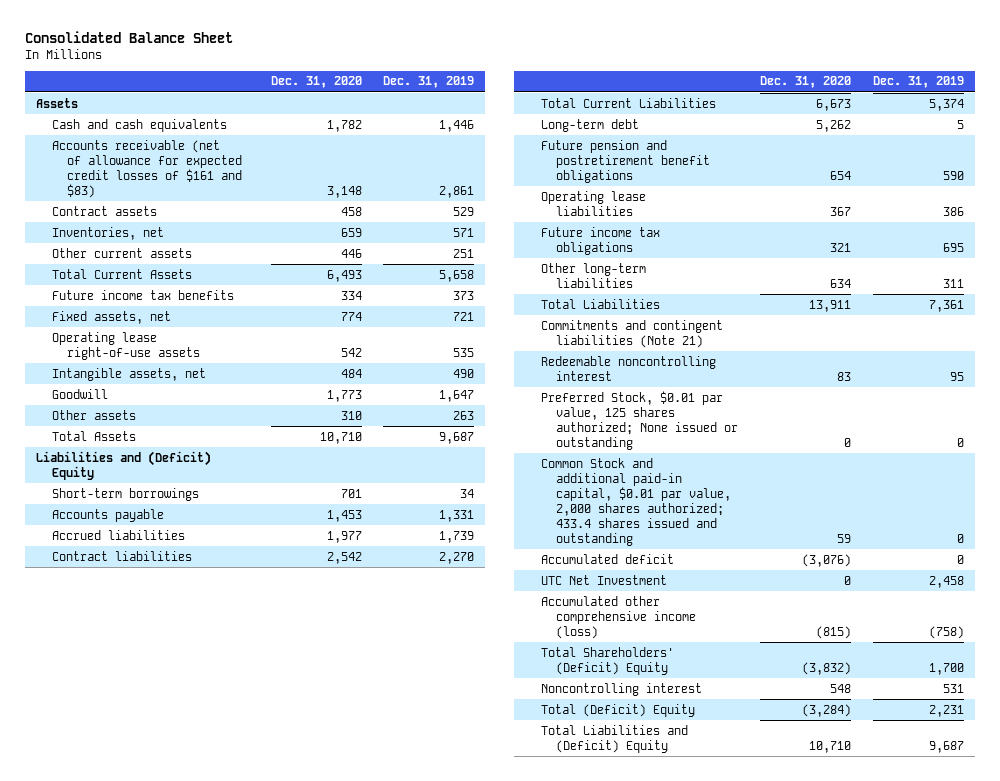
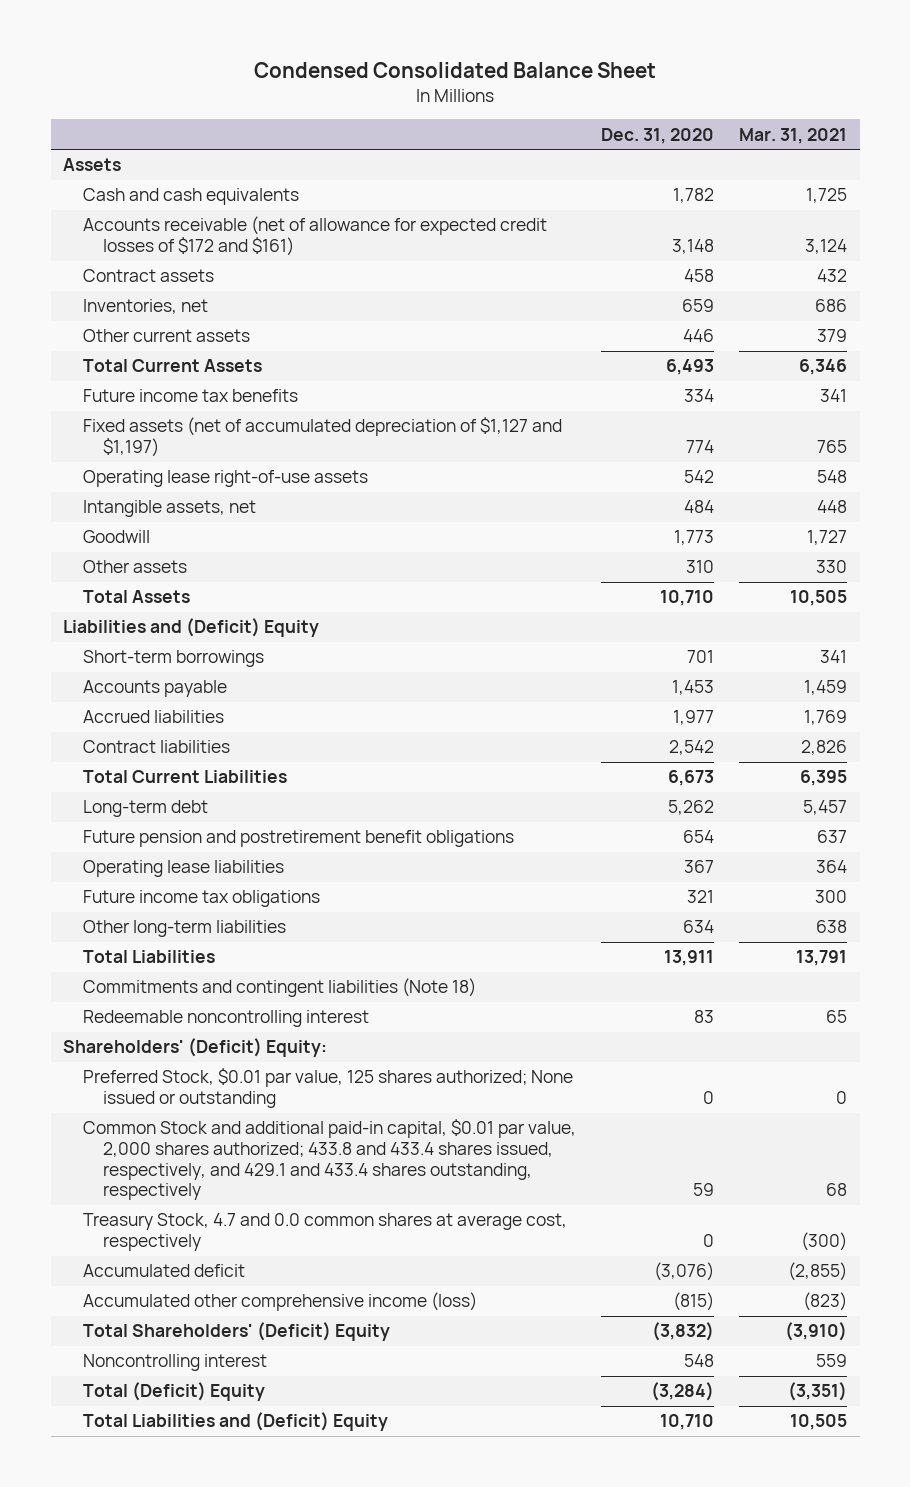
[25,31,234,44] Consolidated Balance Sheet -> [254,61,657,78] Condensed Consolidated Balance Sheet
[383,76,475,89] Dec. 31, 2019 -> none
none -> [739,127,848,144] Mar. 31, 2021
[51,139,242,198] Accounts receivable (net of allowance for expected credit losses of $161 and $83) -> [82,216,547,257] Accounts receivable (net of allowance for expected credit losses of $172 and $161)
[51,310,171,324] Fixed assets, net -> [82,417,562,458] Fixed assets (net of accumulated depreciation of $1,127 and $1,197)
[540,319,723,348] Commitments and contingent liabilities (Note 21) -> [82,978,476,998] Commitments and contingent liabilities (Note 18)
none -> [63,1038,328,1058] Shareholders' (Deficit) Equity:
[540,457,732,546] Common Stock and additional paid-in capital, $0.01 par value, 2,000 shares authorized; 433.4 shares issued and outstanding -> [82,1119,576,1201] Common Stock and additional paid-in capital, $0.01 par value, 2,000 shares authorized; 433.8 and 433.4 shares issued, respectively, and 429.1 and 433.4 shares outstanding, respectively
none -> [82,1213,567,1252] Treasury Stock, 4.7 and 0.0 common shares at average cost, respectively
[540,574,667,585] UTC Net Investment -> none

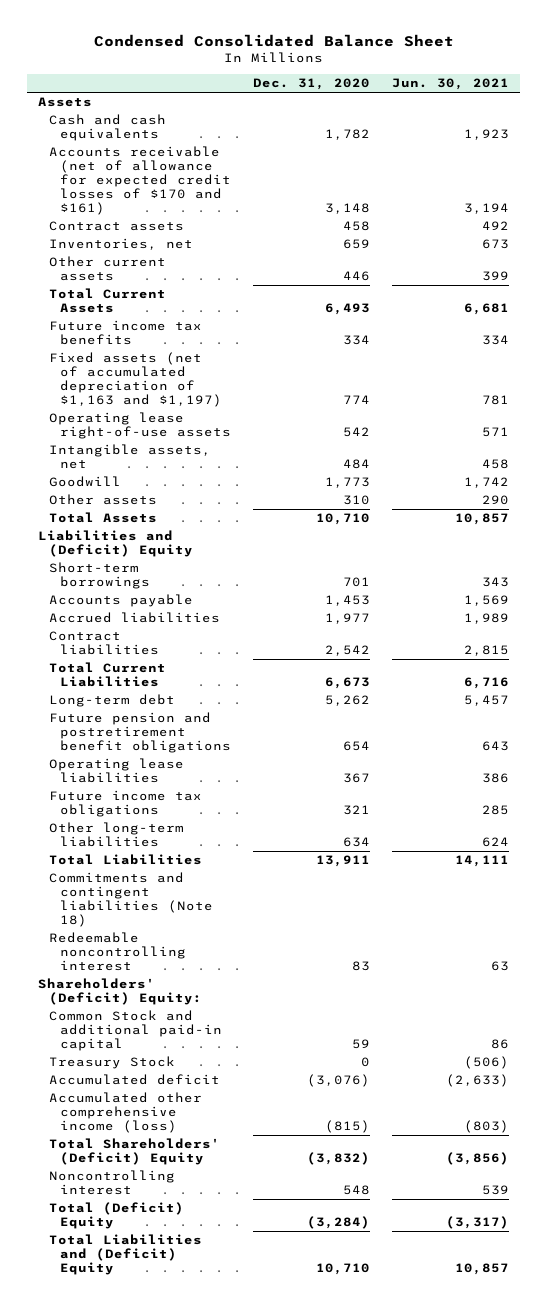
[739,127,848,144] Mar. 31, 2021 -> none
none -> [392,78,510,91] Jun. 30, 2021
[82,216,547,257] Accounts receivable (net of allowance for expected credit losses of $172 and $161) -> [48,146,231,216] Accounts receivable (net of allowance for expected credit losses of $170 and $161)
[82,417,562,458] Fixed assets (net of accumulated depreciation of $1,127 and $1,197) -> [48,352,222,408] Fixed assets (net of accumulated depreciation of $1,163 and $1,197)
[82,1068,573,1109] Preferred Stock, $0.01 par value, 125 shares authorized; None issued or outstanding -> none
[82,1119,576,1201] Common Stock and additional paid-in capital, $0.01 par value, 2,000 shares authorized; 433.8 and 433.4 shares issued, respectively, and 429.1 and 433.4 shares outstanding, respectively -> [48,1010,222,1052] Common Stock and additional paid-in capital
[82,1213,567,1252] Treasury Stock, 4.7 and 0.0 common shares at average cost, respectively -> [48,1056,175,1070] Treasury Stock

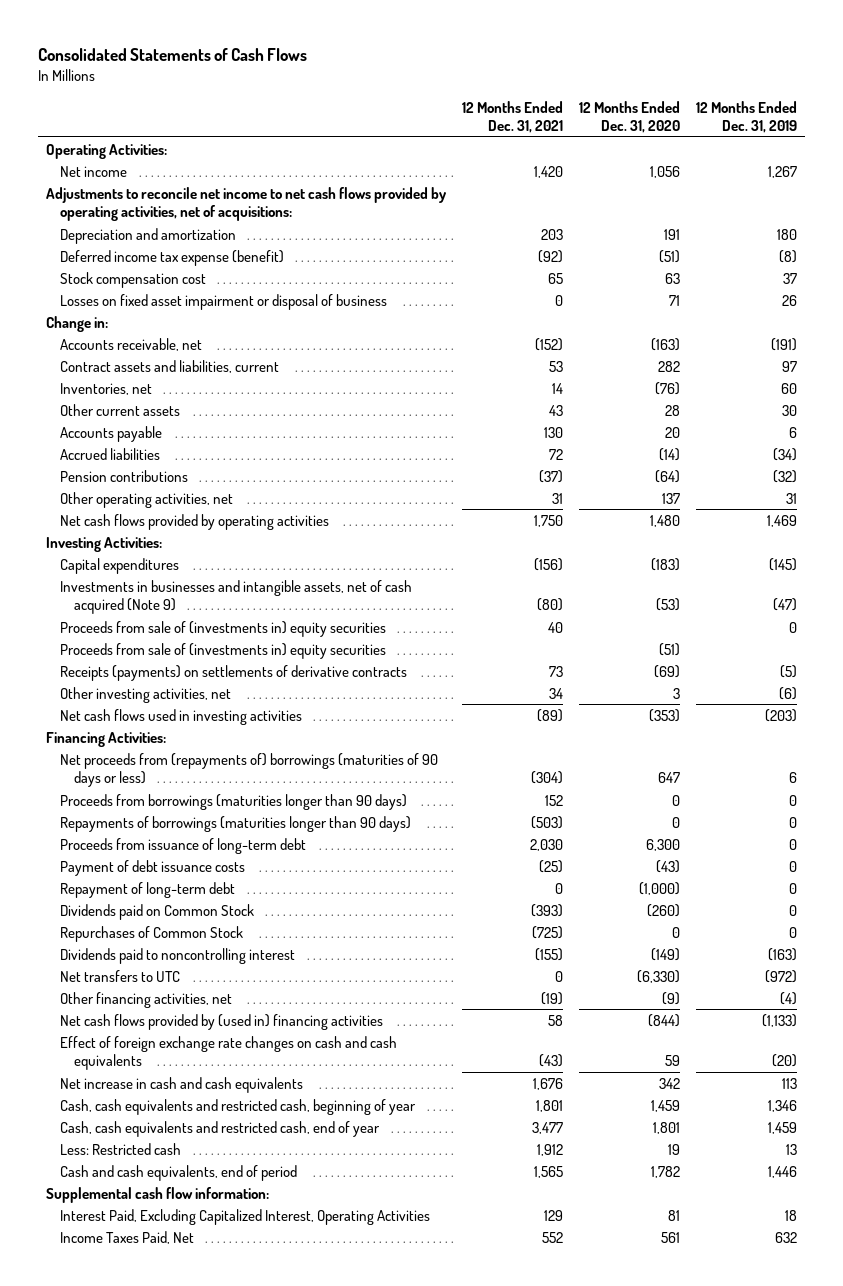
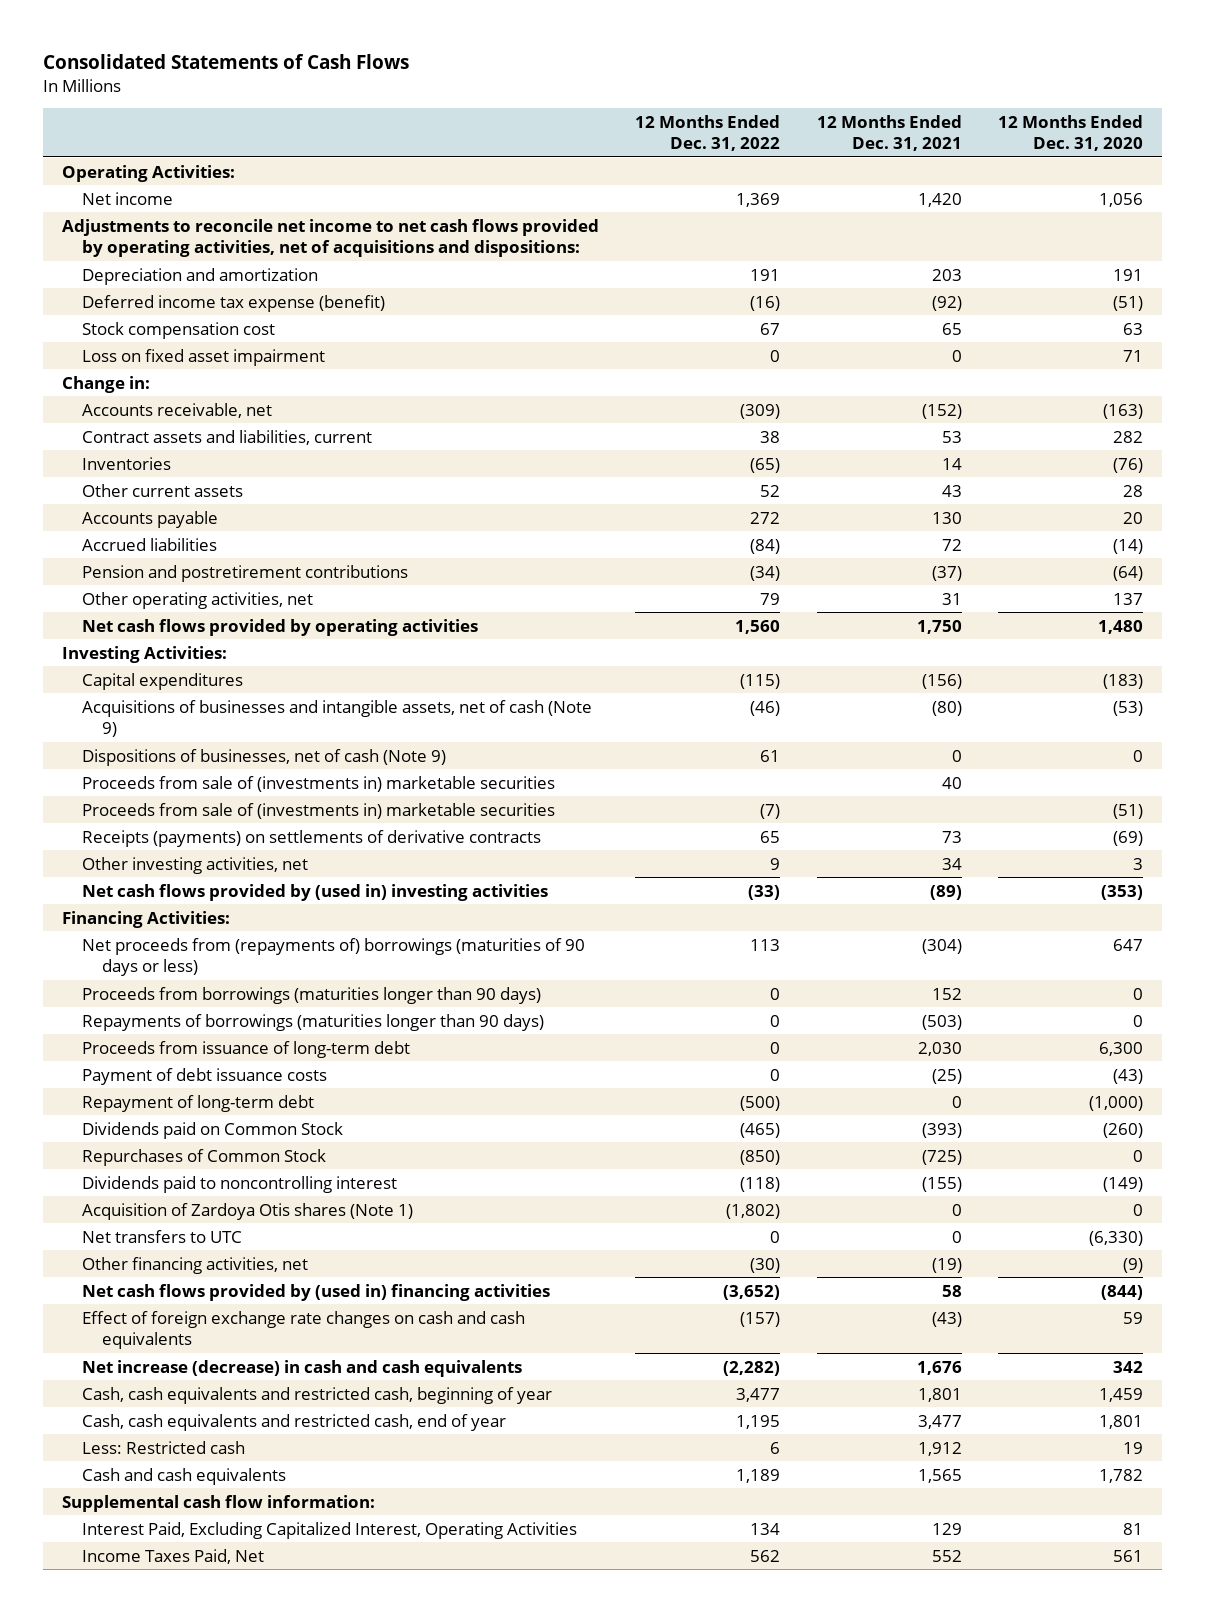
[695,100,797,134] 12 Months Ended Dec. 31, 2019 -> none
none -> [635,114,781,152] 12 Months Ended Dec. 31, 2022
[46,186,448,221] Adjustments to reconcile net income to net cash flows provided by operating activities, net of acquisitions: -> [61,218,599,257] Adjustments to reconcile net income to net cash flows provided by operating activities, net of acquisitions and dispositions:
[60,293,388,310] Losses on fixed asset impairment or disposal of business -> [81,348,325,366] Loss on fixed asset impairment
[60,382,153,395] Inventories, net -> [81,456,171,470] Inventories
[60,469,189,482] Pension contributions -> [81,564,408,582] Pension and postretirement contributions
[60,579,413,614] Investments in businesses and intangible assets, net of cash acquired (Note 9) -> [81,699,592,737] Acquisitions of businesses and intangible assets, net of cash (Note 9)
none -> [81,748,446,766] Dispositions of businesses, net of cash (Note 9)
[60,620,387,637] Proceeds from sale of (investments in) equity securities -> [81,775,555,792] Proceeds from sale of (investments in) marketable securities
[60,642,387,659] Proceeds from sale of (investments in) equity securities -> [81,802,555,819] Proceeds from sale of (investments in) marketable securities
[60,708,303,725] Net cash flows used in investing activities -> [81,883,548,901] Net cash flows provided by (used in) investing activities
none -> [81,1202,413,1220] Acquisition of Zardoya Otis shares (Note 1)
[60,1076,304,1093] Net increase in cash and cash equivalents -> [81,1359,522,1377] Net increase (decrease) in cash and cash equivalents
[60,1164,298,1181] Cash and cash equivalents, end of period -> [81,1467,286,1485] Cash and cash equivalents

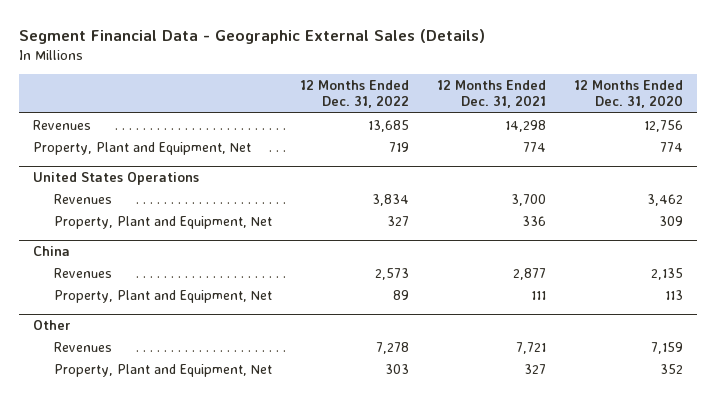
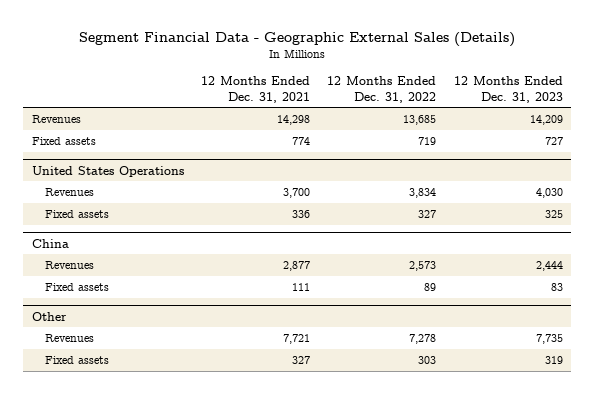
[574,79,684,109] 12 Months Ended Dec. 31, 2020 -> none
none -> [453,76,563,103] 12 Months Ended Dec. 31, 2023
[32,141,251,155] Property, Plant and Equipment, Net -> [31,136,96,145] Fixed assets
[54,215,273,229] Property, Plant and Equipment, Net -> [45,209,110,218] Fixed assets
[54,289,273,303] Property, Plant and Equipment, Net -> [45,282,110,291] Fixed assets
[54,363,273,377] Property, Plant and Equipment, Net -> [45,355,110,364] Fixed assets

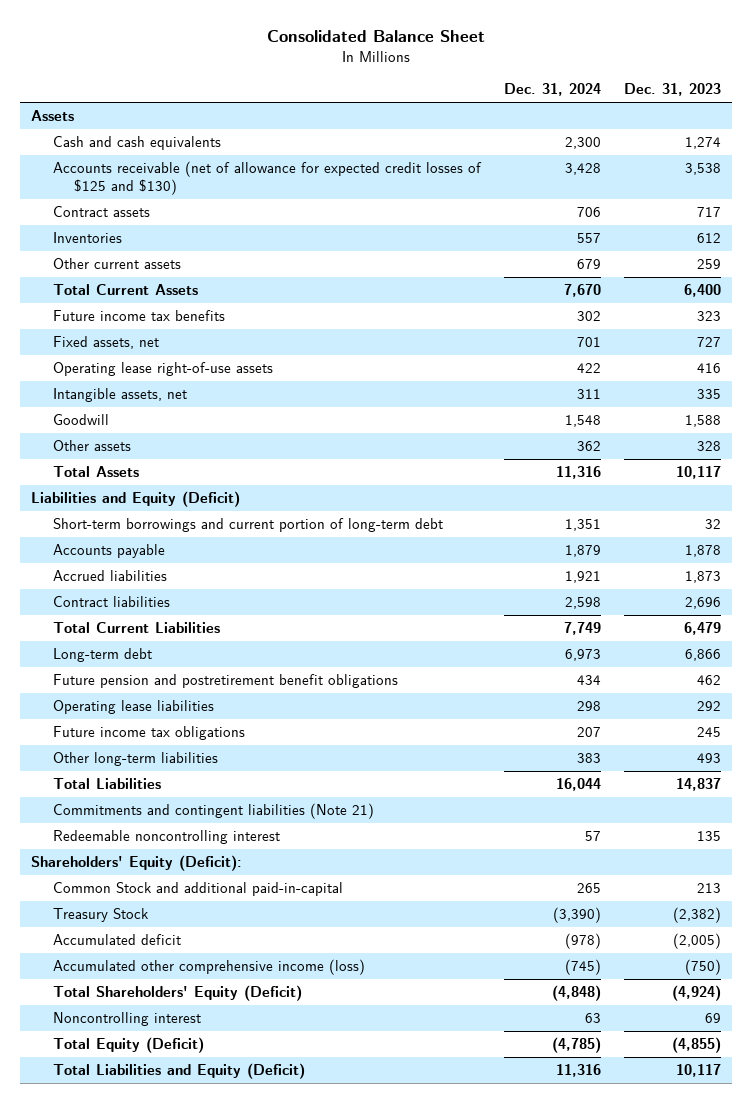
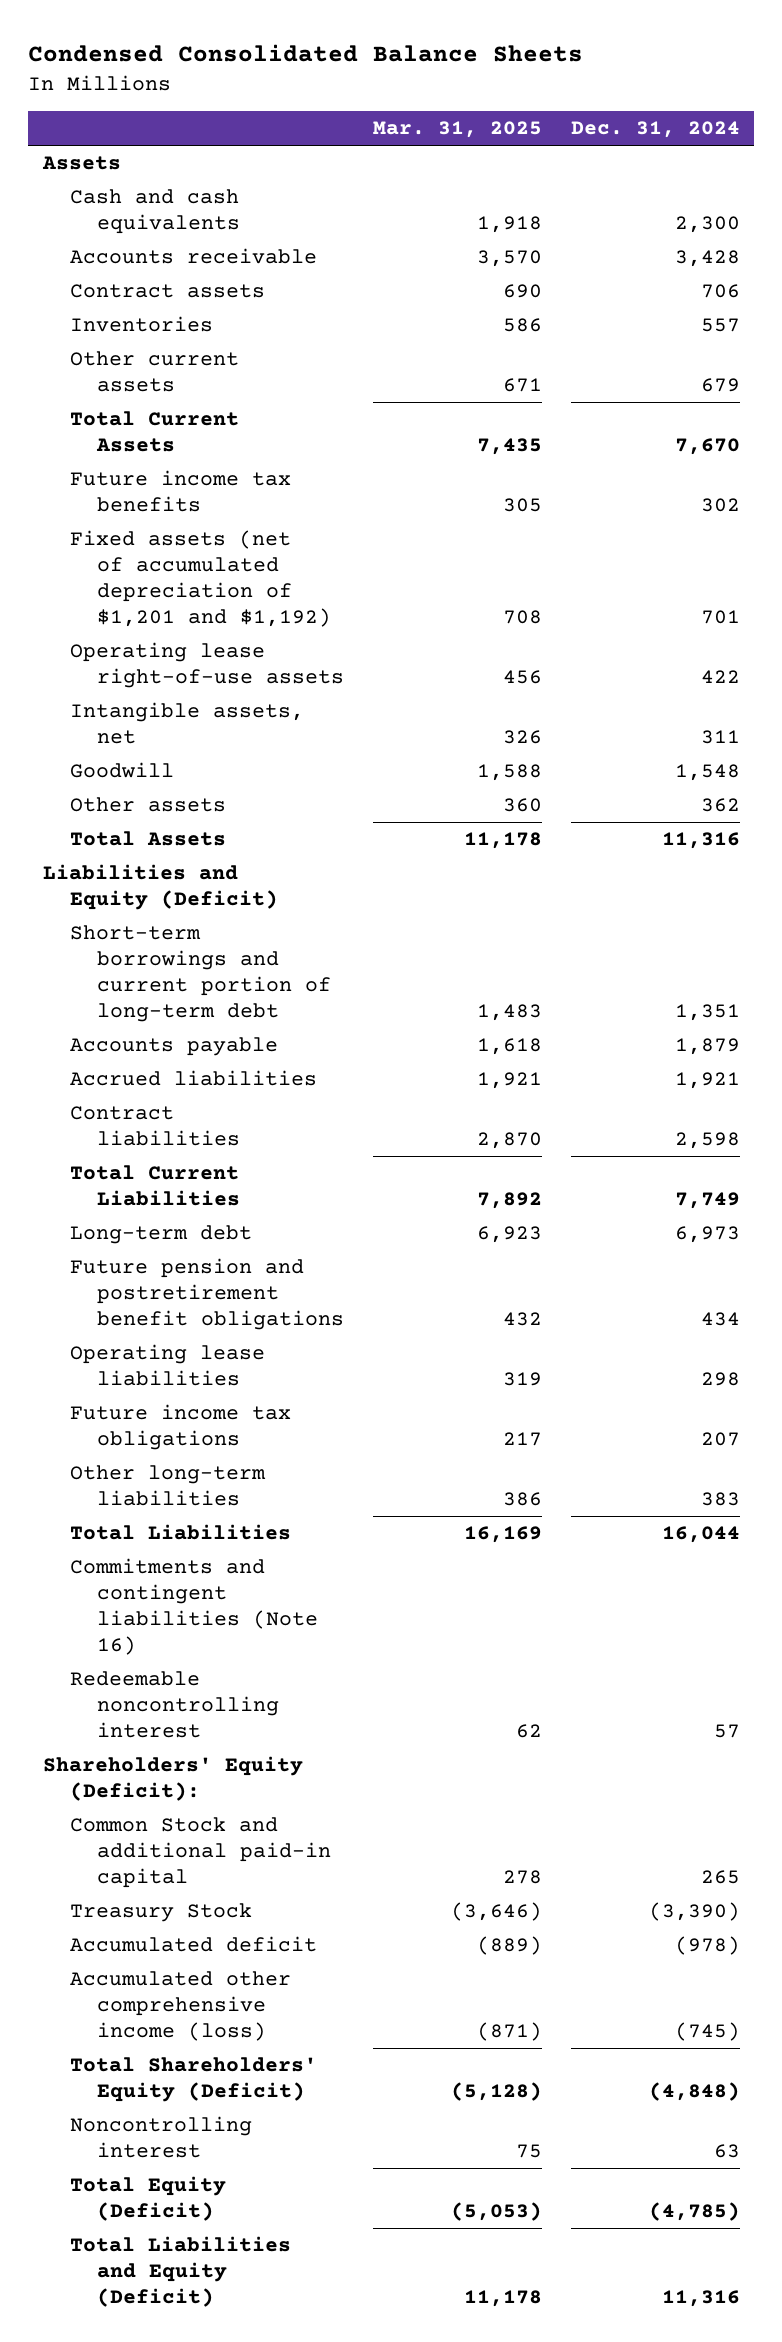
[267,30,486,43] Consolidated Balance Sheet -> [28,44,584,63] Condensed Consolidated Balance Sheets
[623,83,721,97] Dec. 31, 2023 -> none
none -> [372,121,542,139] Mar. 31, 2025
[52,160,482,196] Accounts receivable (net of allowance for expected credit losses of $125 and $130) -> [69,248,317,265] Accounts receivable
[52,335,159,349] Fixed assets, net -> [69,530,332,627] Fixed assets (net of accumulated depreciation of $1,201 and $1,192)
[52,802,374,819] Commitments and contingent liabilities (Note 21) -> [69,1558,319,1655] Commitments and contingent liabilities (Note 16)
[52,881,343,896] Common Stock and additional paid-in-capital -> [69,1817,332,1889] Common Stock and additional paid-in capital

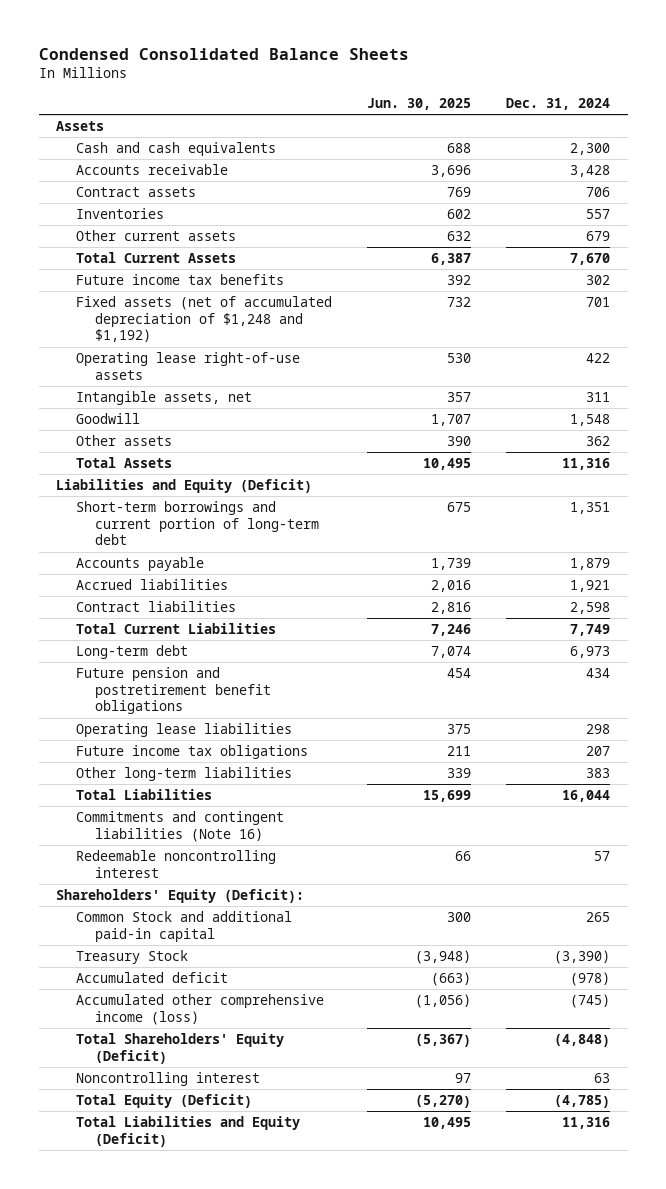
[372,121,542,139] Mar. 31, 2025 -> none
none -> [366,98,471,111] Jun. 30, 2025
[69,530,332,627] Fixed assets (net of accumulated depreciation of $1,201 and $1,192) -> [75,296,332,343] Fixed assets (net of accumulated depreciation of $1,248 and $1,192)

